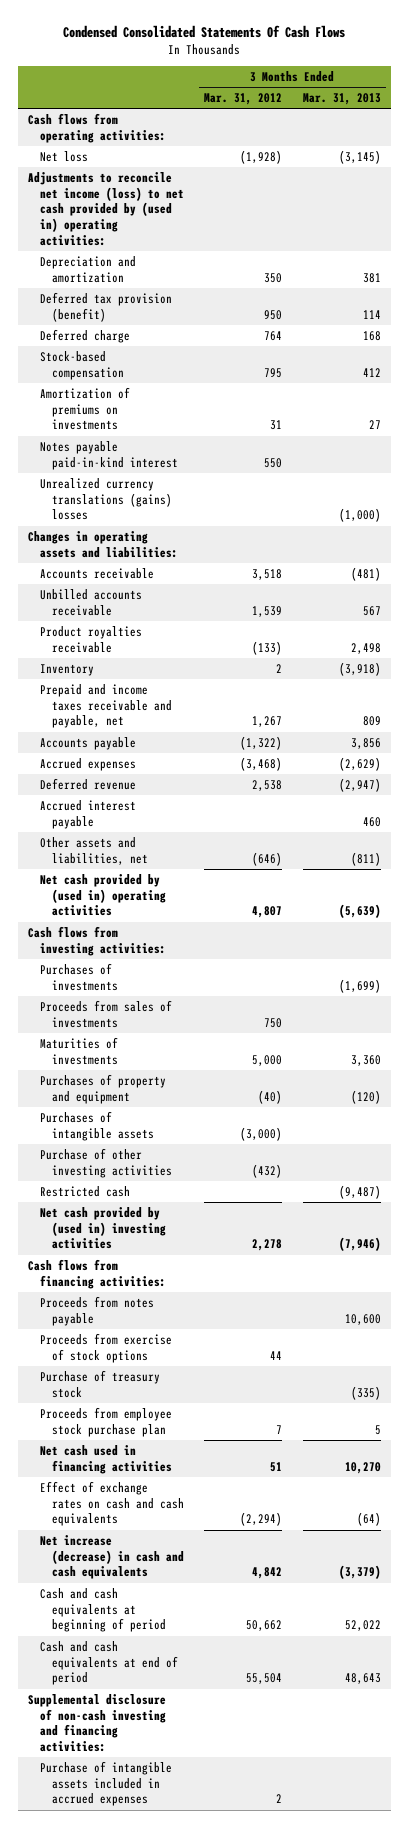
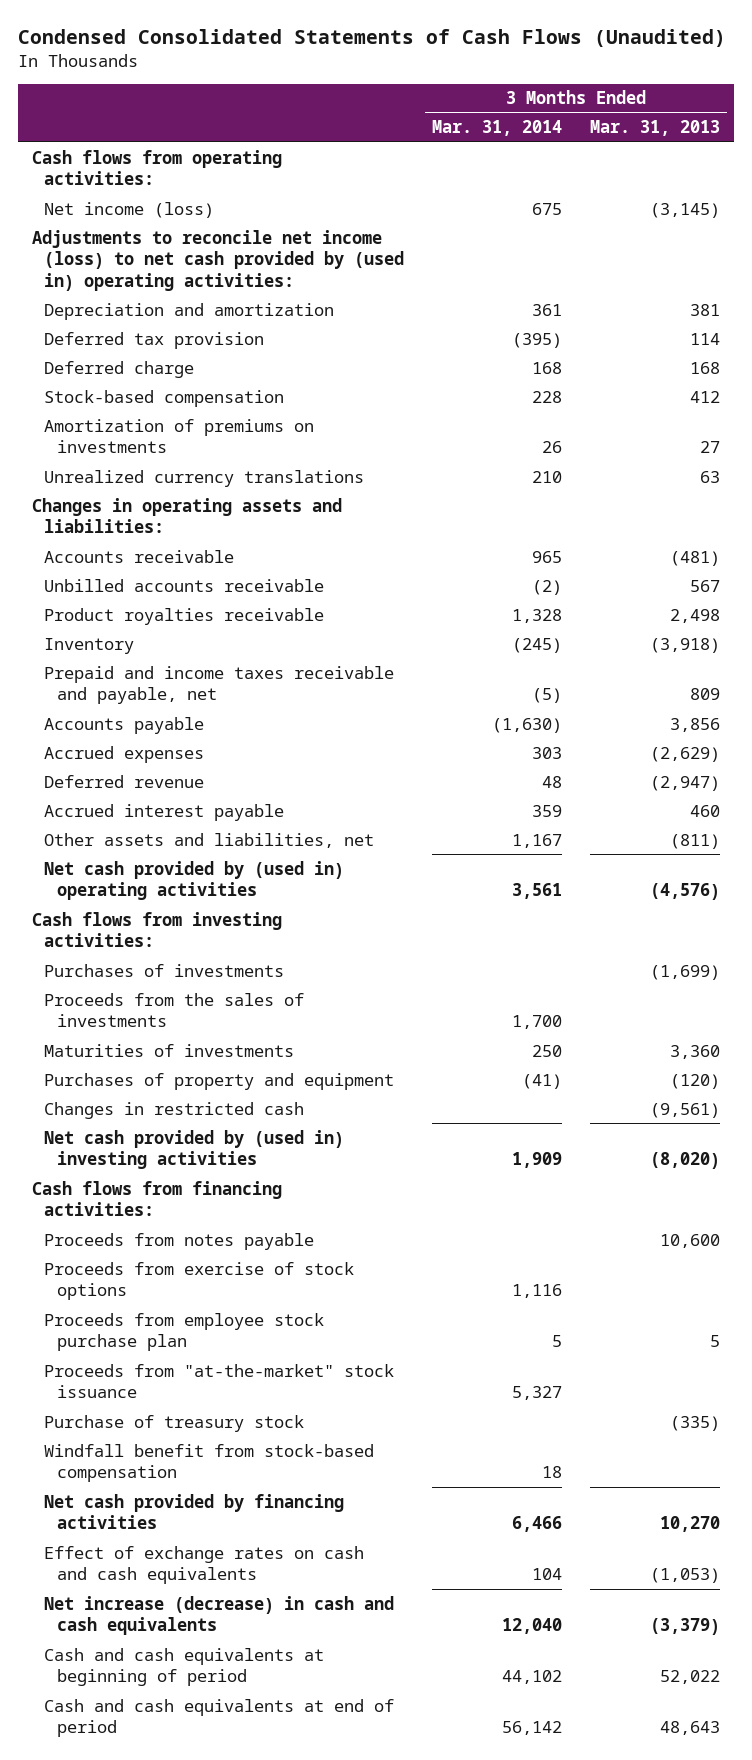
[63,25,346,39] Condensed Consolidated Statements Of Cash Flows -> [17,28,726,47] Condensed Consolidated Statements of Cash Flows (Unaudited)
[204,93,283,106] Mar. 31, 2012 -> none
none -> [432,120,563,137] Mar. 31, 2014
[40,150,89,162] Net loss -> [44,201,215,218] Net income (loss)
[40,291,173,322] Deferred tax provision (benefit) -> [44,331,265,349] Deferred tax provision
[40,440,179,470] Notes payable paid-in-kind interest -> none
[40,477,173,521] Unrealized currency translations (gains) losses -> [44,469,365,487] Unrealized currency translations
[338,508,381,523] (1,000) -> [700,470,721,483] 63
[338,904,381,919] (5,639) -> [650,883,721,901] (4,576)
[40,999,173,1028] Proceeds from sales of investments -> [44,992,305,1028] Proceeds from the sales of investments
[40,1110,155,1141] Purchases of intangible assets -> none
[40,1147,173,1178] Purchase of other investing activities -> none
[40,1185,131,1197] Restricted cash -> [44,1101,305,1119] Changes in restricted cash
[338,1184,381,1199] (9,487) -> [650,1102,721,1118] (9,561)
[338,1237,381,1252] (7,946) -> [650,1152,721,1170] (8,020)
none -> [44,1363,395,1399] Proceeds from "at-the-market" stock issuance
[40,1369,161,1398] Purchase of treasury stock -> [44,1414,305,1432] Purchase of treasury stock
none -> [44,1443,375,1483] Windfall benefit from stock-based compensation
[40,1444,173,1474] Net cash used in financing activities -> [44,1493,345,1530] Net cash provided by financing activities
[356,1512,381,1527] (64) -> [650,1568,721,1584] (1,053)
[27,1693,167,1753] Supplemental disclosure of non-cash investing and financing activities: -> none
[40,1760,173,1807] Purchase of intangible assets included in accrued expenses -> none

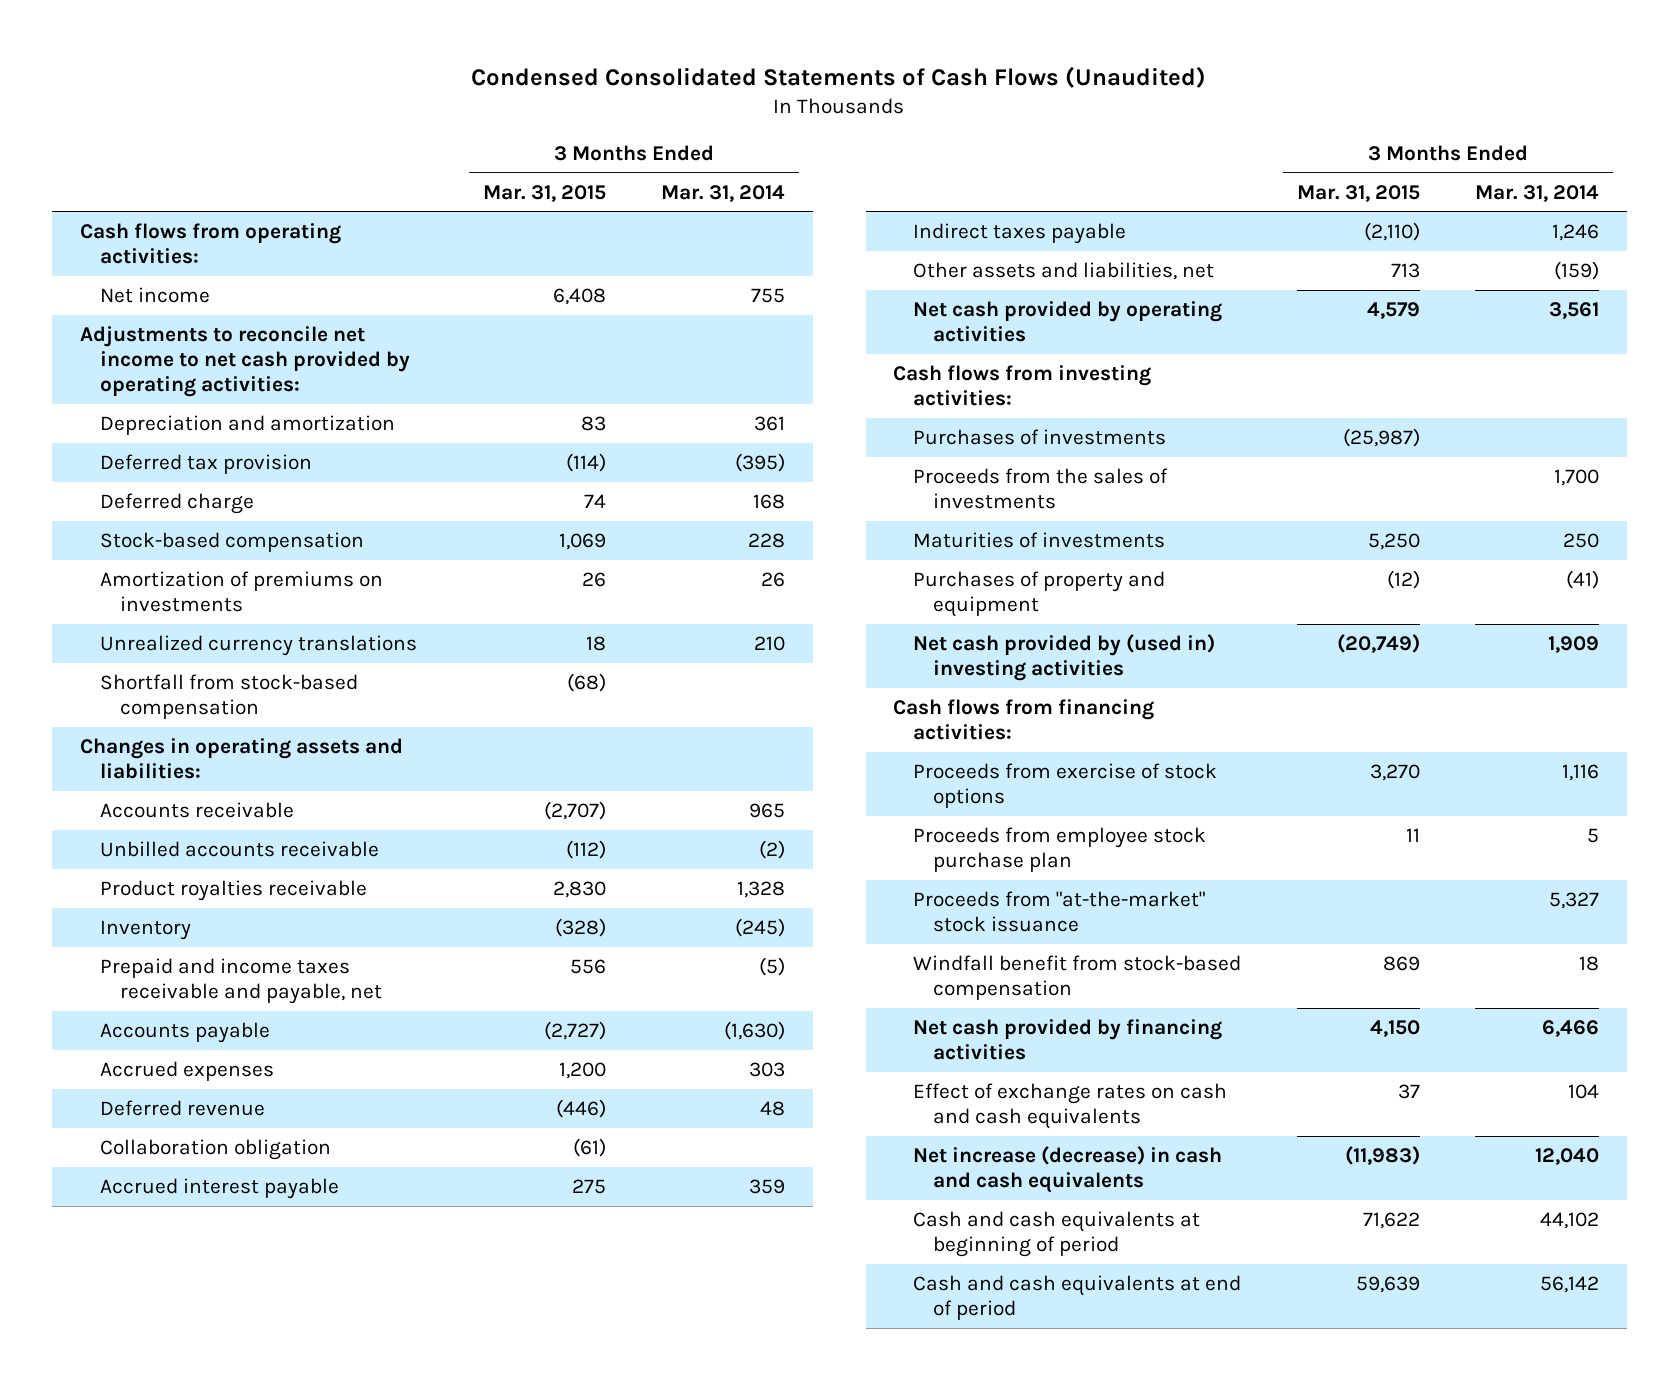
[590,120,721,137] Mar. 31, 2013 -> none
none -> [483,184,607,202] Mar. 31, 2015
[44,201,215,218] Net income (loss) -> [99,286,210,303] Net income
[532,202,563,215] 675 -> [751,287,786,303] 755
[31,229,405,291] Adjustments to reconcile net income (loss) to net cash provided by (used in) operating activities: -> [79,325,410,398] Adjustments to reconcile net income to net cash provided by operating activities:
none -> [99,673,358,720] Shortfall from stock-based compensation
none -> [99,1138,331,1160] Collaboration obligation
none -> [913,222,1127,244] Indirect taxes payable
[512,833,563,848] 1,167 -> [1554,260,1600,280] (159)
[44,860,345,901] Net cash provided by (used in) operating activities -> [913,300,1223,343] Net cash provided by operating activities
[44,1101,305,1119] Changes in restricted cash -> none
[44,1232,315,1250] Proceeds from notes payable -> none
[44,1414,305,1432] Purchase of treasury stock -> none

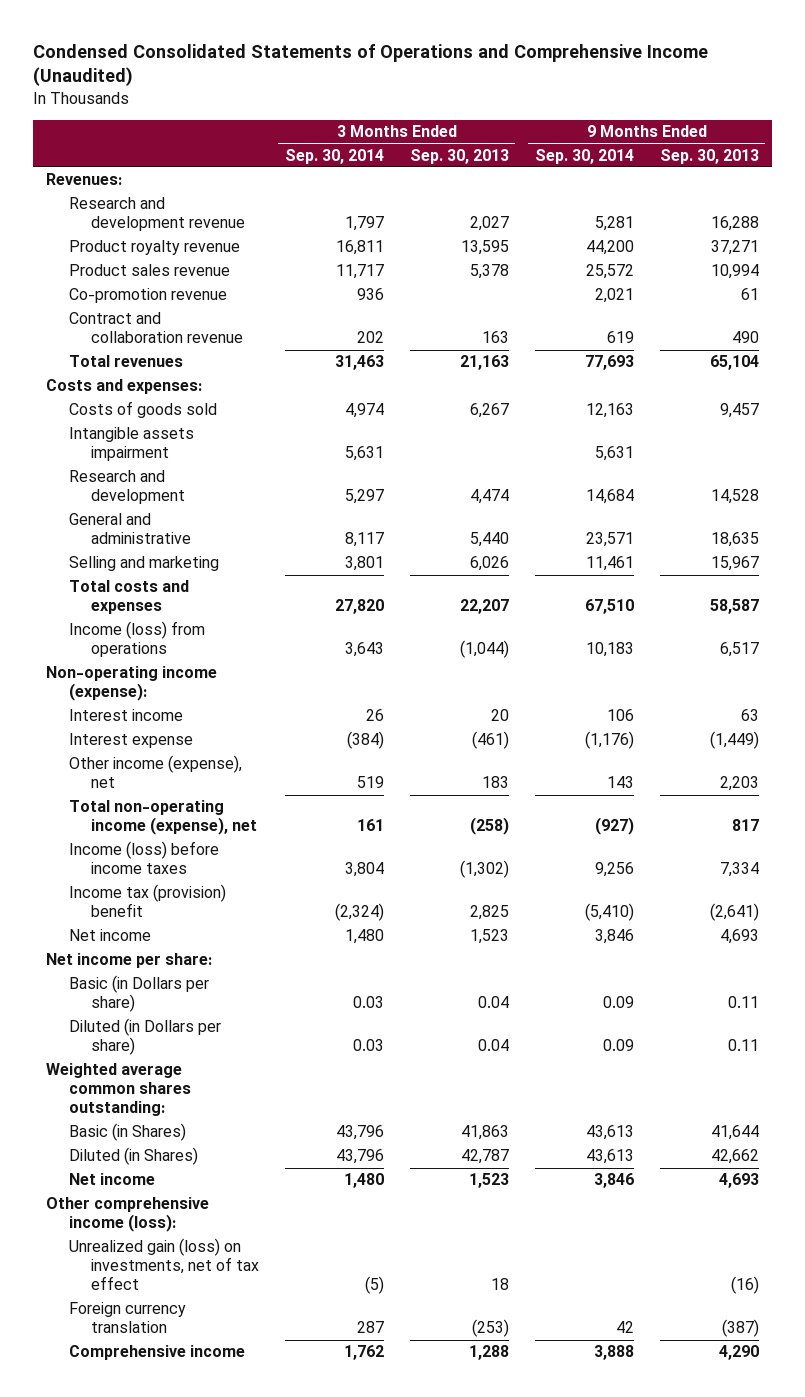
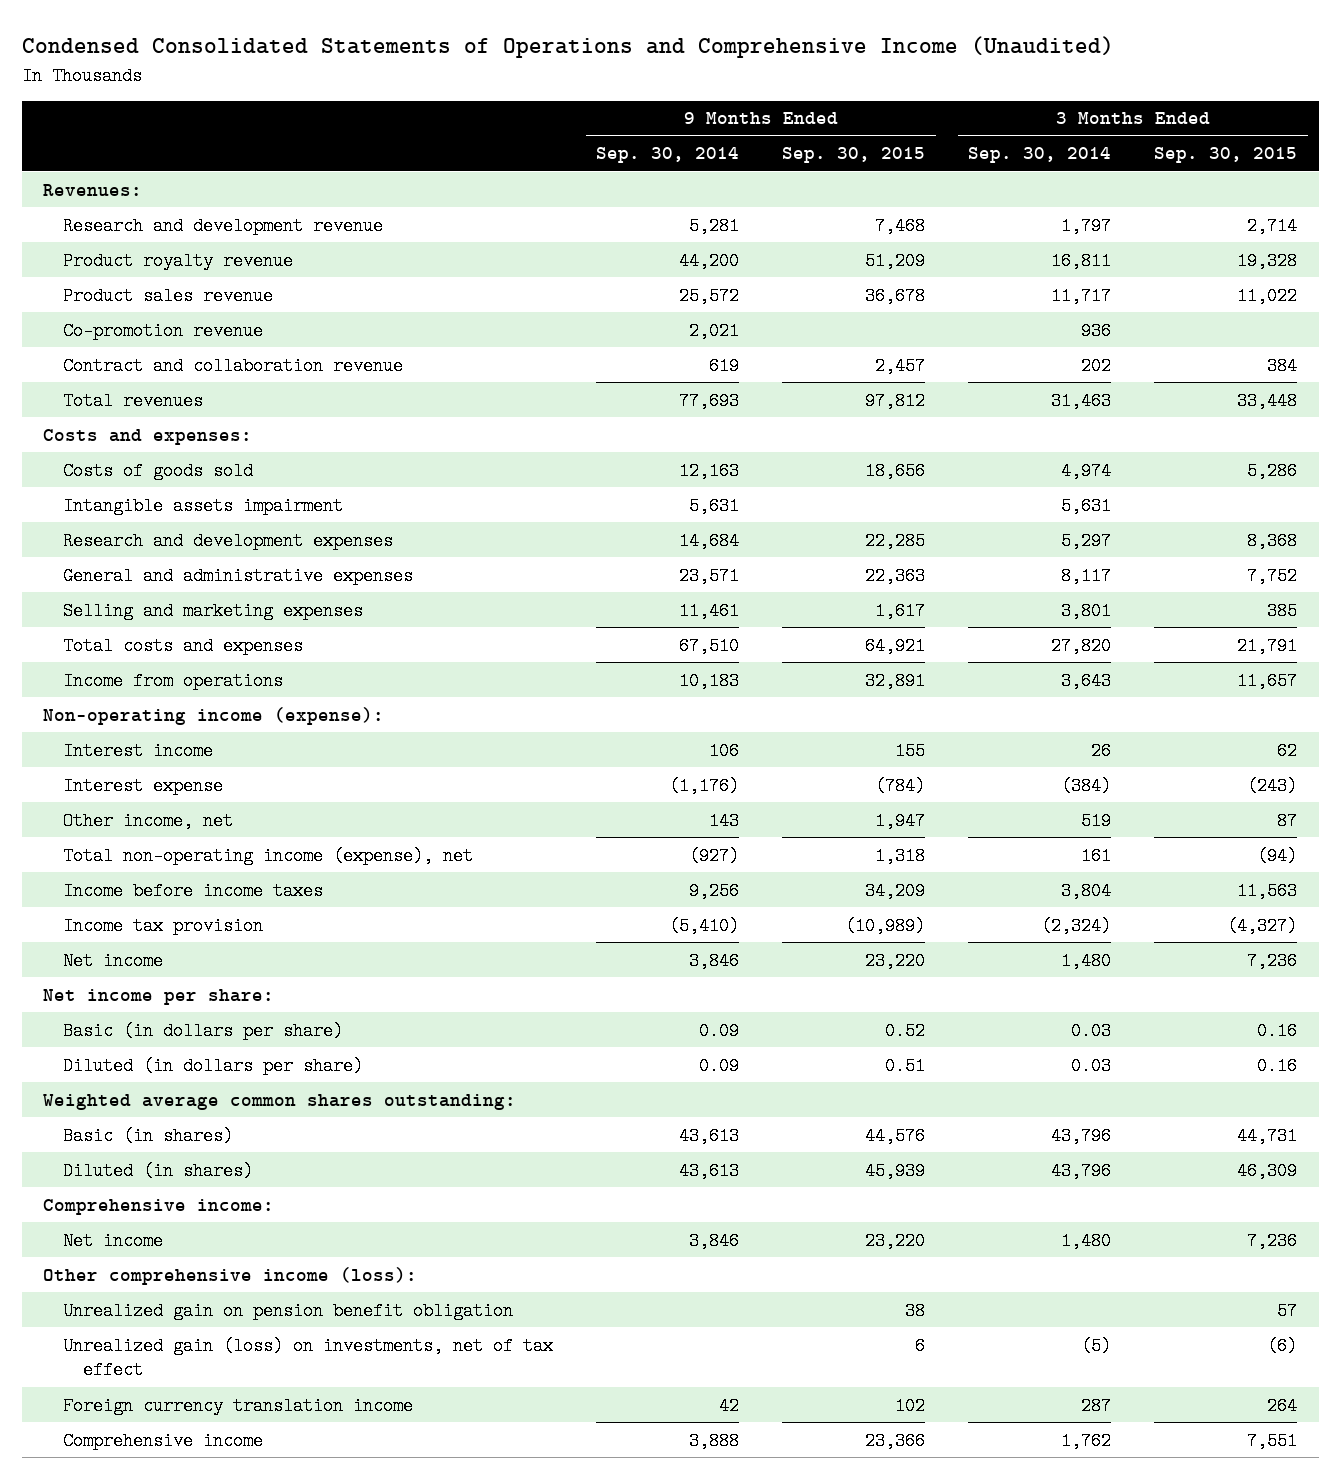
[409,148,509,164] Sep. 30, 2013 -> none
[659,148,759,164] Sep. 30, 2013 -> none
none -> [782,147,926,164] Sep. 30, 2015
none -> [1154,147,1298,164] Sep. 30, 2015
[68,470,186,505] Research and development -> [63,531,394,550] Research and development expenses
[68,513,192,545] General and administrative -> [63,566,414,585] General and administrative expenses
[68,556,219,572] Selling and marketing -> [63,601,364,620] Selling and marketing expenses
[68,621,205,658] Income (loss) from operations -> [63,671,284,690] Income from operations
[68,755,242,789] Other income (expense), net -> [63,811,234,830] Other income, net
[68,841,219,875] Income (loss) before income taxes -> [63,881,324,900] Income before income taxes
[68,884,226,918] Income tax (provision) benefit -> [63,916,264,935] Income tax provision
[68,975,209,1013] Basic (in Dollars per share) -> [63,1021,344,1040] Basic (in dollars per share)
[68,1018,221,1056] Diluted (in Dollars per share) -> [63,1056,364,1075] Diluted (in dollars per share)
[68,1123,186,1142] Basic (in Shares) -> [63,1126,234,1145] Basic (in shares)
[68,1147,198,1166] Diluted (in Shares) -> [63,1161,254,1180] Diluted (in shares)
none -> [43,1198,275,1215] Comprehensive income:
none -> [63,1301,514,1320] Unrealized gain on pension benefit obligation
[68,1302,186,1334] Foreign currency translation -> [63,1396,414,1415] Foreign currency translation income

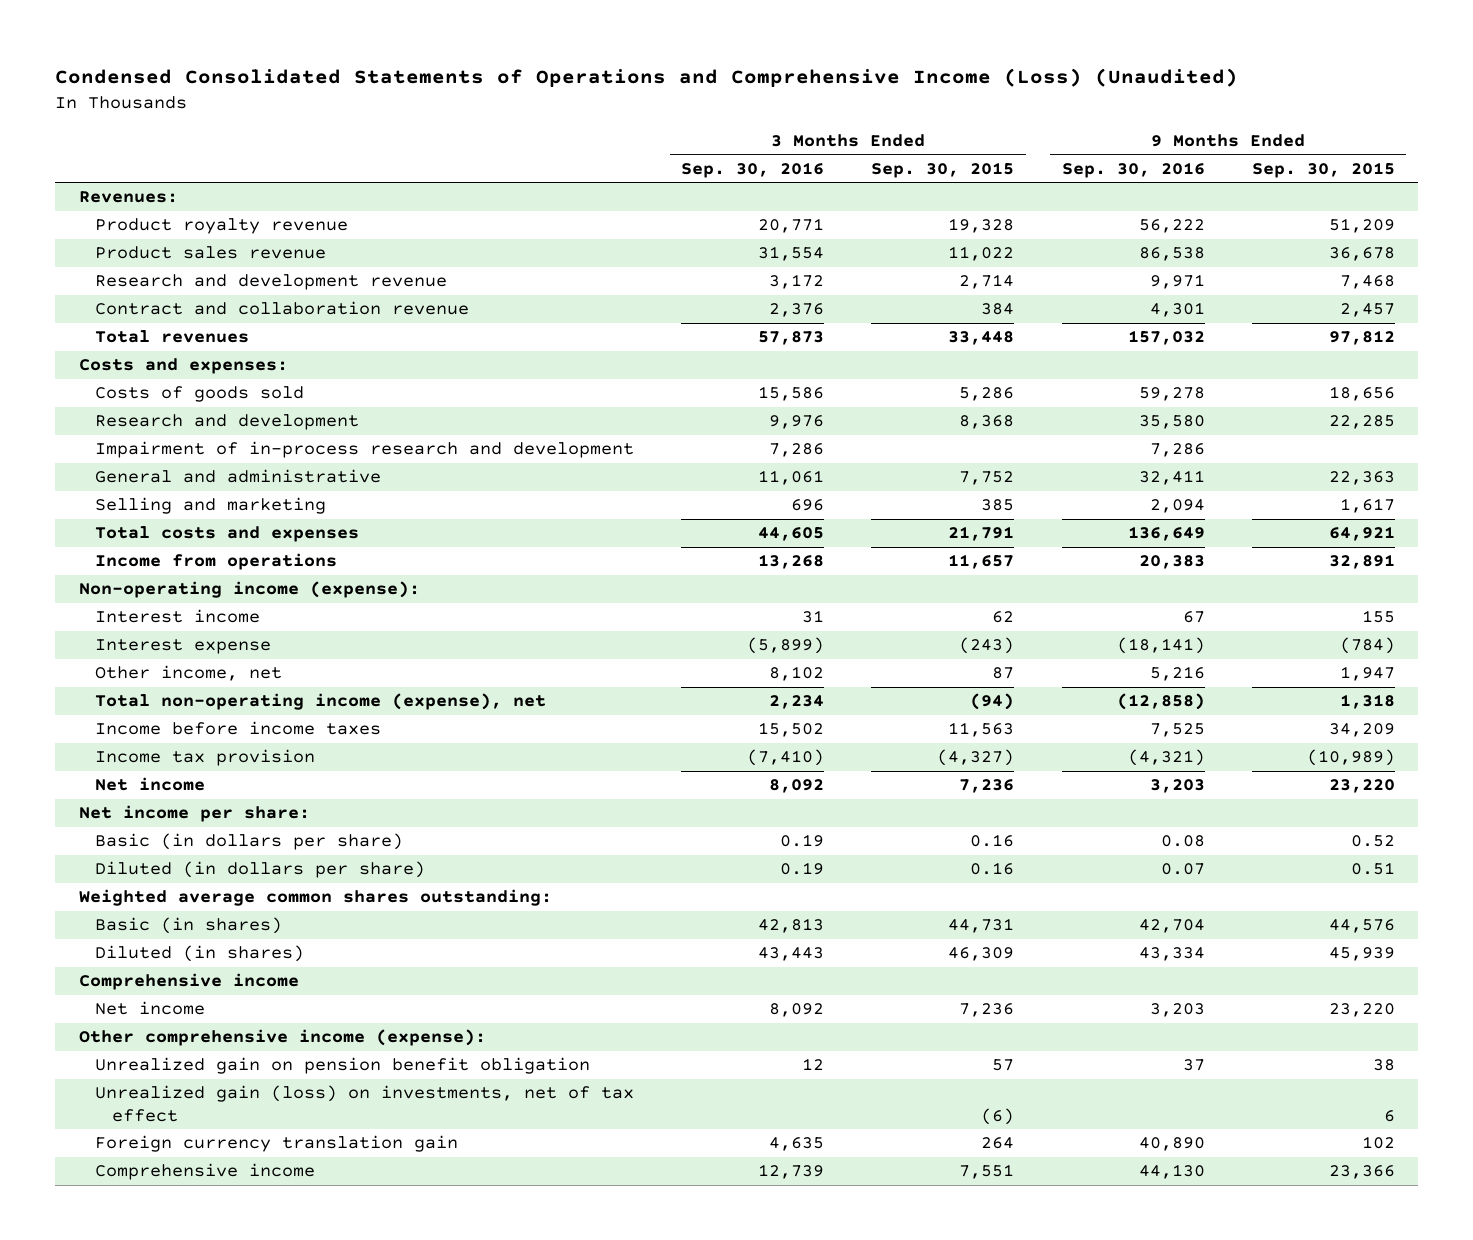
[21,36,1114,59] Condensed Consolidated Statements of Operations and Comprehensive Income (Unaudited) -> [55,68,1239,88] Condensed Consolidated Statements of Operations and Comprehensive Income (Loss) (Unaudited)
[596,147,740,164] Sep. 30, 2014 -> none
[968,147,1112,164] Sep. 30, 2014 -> none
none -> [681,161,825,178] Sep. 30, 2016
none -> [1061,161,1205,178] Sep. 30, 2016
[63,321,264,340] Co-promotion revenue -> none
[63,216,384,235] Research and development revenue -> [95,274,448,291] Research and development revenue
[63,496,344,515] Intangible assets impairment -> none
[63,531,394,550] Research and development expenses -> [95,414,360,431] Research and development
none -> [95,441,635,459] Impairment of in-process research and development
[63,566,414,585] General and administrative expenses -> [95,469,382,484] General and administrative
[63,601,364,620] Selling and marketing expenses -> [95,497,327,515] Selling and marketing
[43,1198,275,1215] Comprehensive income: -> [78,973,299,991] Comprehensive income
[43,1266,418,1285] Other comprehensive income (loss): -> [78,1029,486,1047] Other comprehensive income (expense):
[63,1396,414,1415] Foreign currency translation income -> [95,1135,459,1153] Foreign currency translation gain

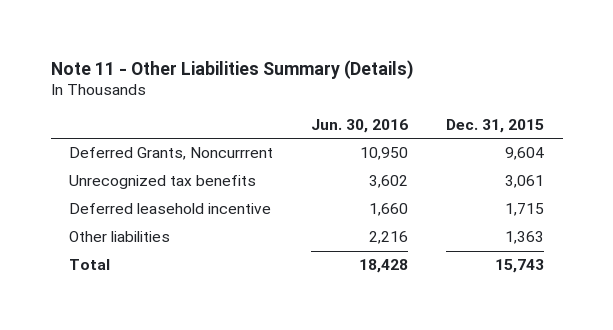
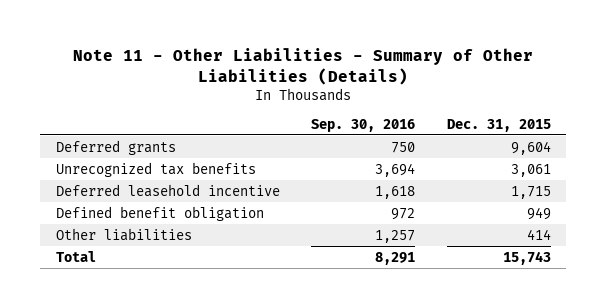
[50,59,414,79] Note 11 - Other Liabilities Summary (Details) -> [73,47,534,85] Note 11 - Other Liabilities - Summary of Other Liabilities (Details)
[311,119,409,134] Jun. 30, 2016 -> none
none -> [311,118,416,132] Sep. 30, 2016
[69,147,274,161] Deferred Grants, Noncurrrent -> [55,139,176,155] Deferred grants
none -> [55,205,264,221] Defined benefit obligation
[504,231,544,245] 1,363 -> [526,228,551,240] 414

